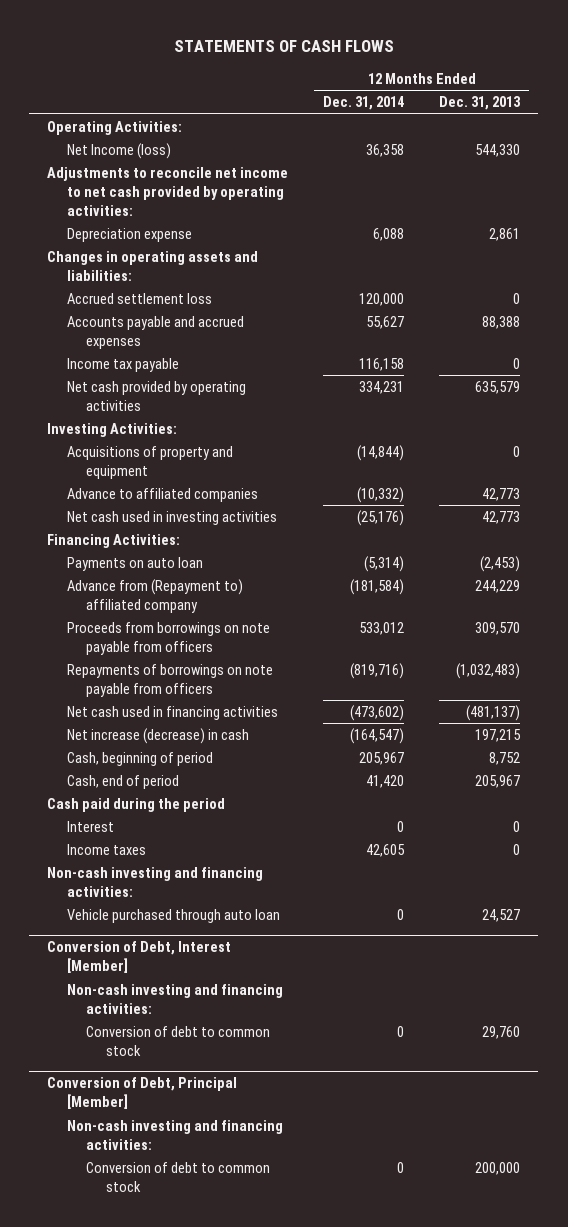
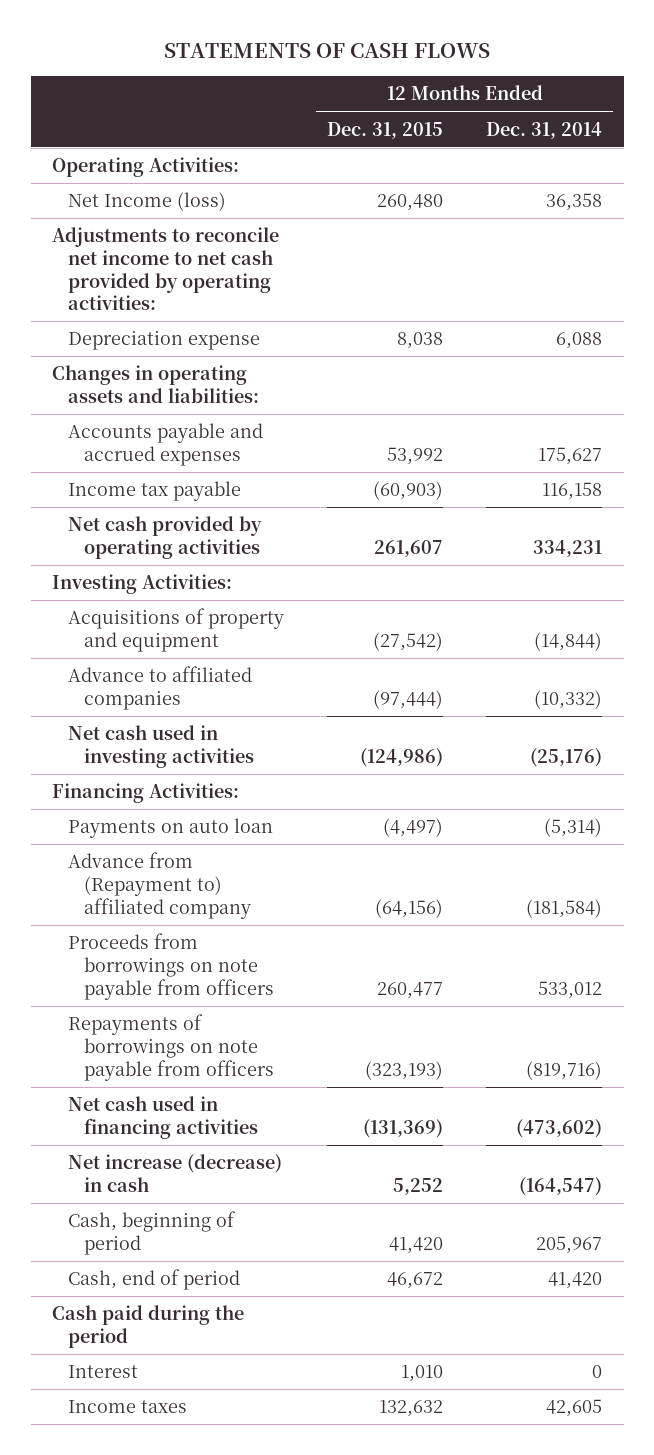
[439,96,522,111] Dec. 31, 2013 -> none
none -> [326,121,443,139] Dec. 31, 2015
[66,292,212,304] Accrued settlement loss -> none
[366,315,405,329] 55,627 -> [538,446,603,465] 175,627
[47,866,264,897] Non-cash investing and financing activities: -> none
[66,908,280,923] Vehicle purchased through auto loan -> none
[47,941,232,974] Conversion of Debt, Interest [Member] -> none
[66,983,283,1014] Non-cash investing and financing activities: -> none
[86,1025,271,1056] Conversion of debt to common stock -> none
[47,1077,238,1110] Conversion of Debt, Principal [Member] -> none
[66,1119,283,1150] Non-cash investing and financing activities: -> none
[86,1161,271,1192] Conversion of debt to common stock -> none

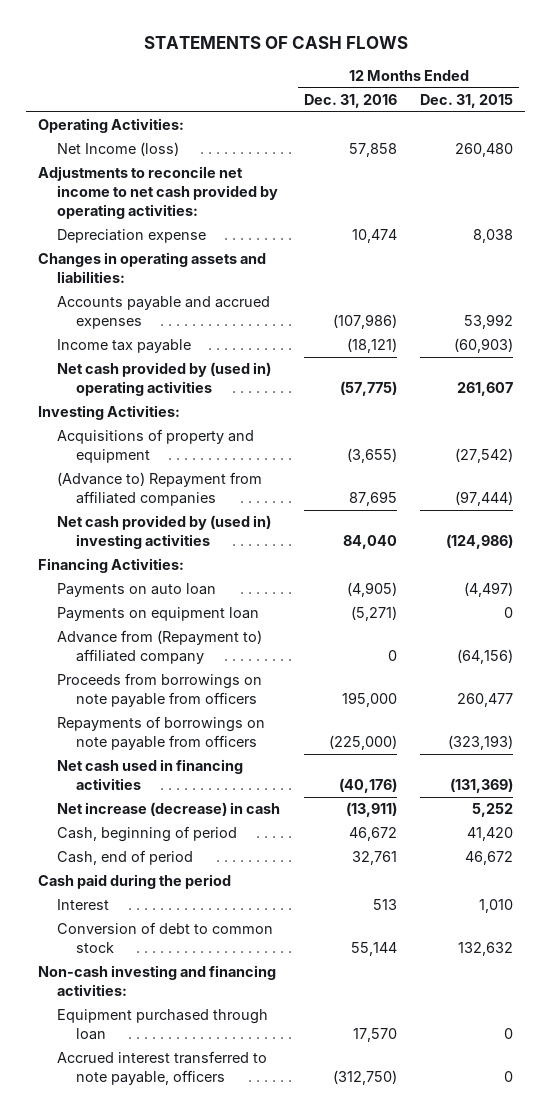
[486,121,603,139] Dec. 31, 2014 -> none
none -> [303,94,397,109] Dec. 31, 2016
[67,516,262,559] Net cash provided by operating activities -> [57,362,272,397] Net cash provided by (used in) operating activities
[67,666,252,710] Advance to affiliated companies -> [57,472,263,507] (Advance to) Repayment from affiliated companies
[67,725,254,768] Net cash used in investing activities -> [57,515,272,550] Net cash provided by (used in) investing activities
none -> [57,607,260,622] Payments on equipment loan
[67,1400,187,1414] Income taxes -> [57,922,274,954] Conversion of debt to common stock
none -> [38,965,277,997] Non-cash investing and financing activities:
none -> [57,1009,269,1041] Equipment purchased through loan
none -> [57,1051,268,1086] Accrued interest transferred to note payable, officers

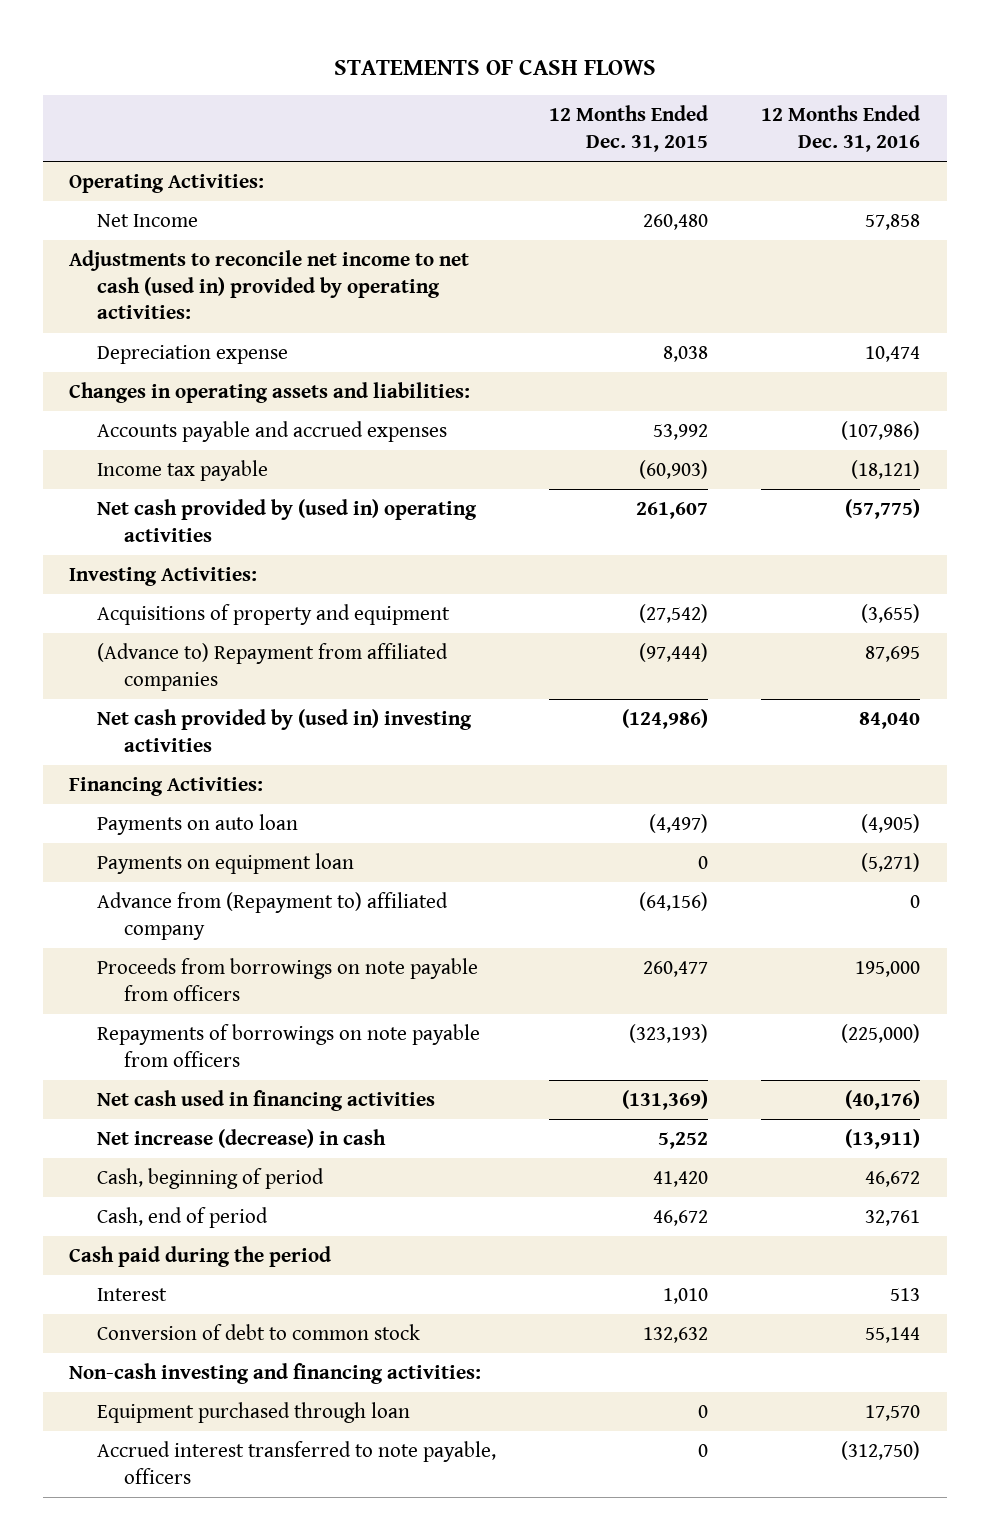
[57,142,180,157] Net Income (loss) -> [96,213,198,227] Net Income
[38,166,279,220] Adjustments to reconcile net income to net cash provided by operating activities: -> [69,249,470,320] Adjustments to reconcile net income to net cash (used in) provided by operating activities:

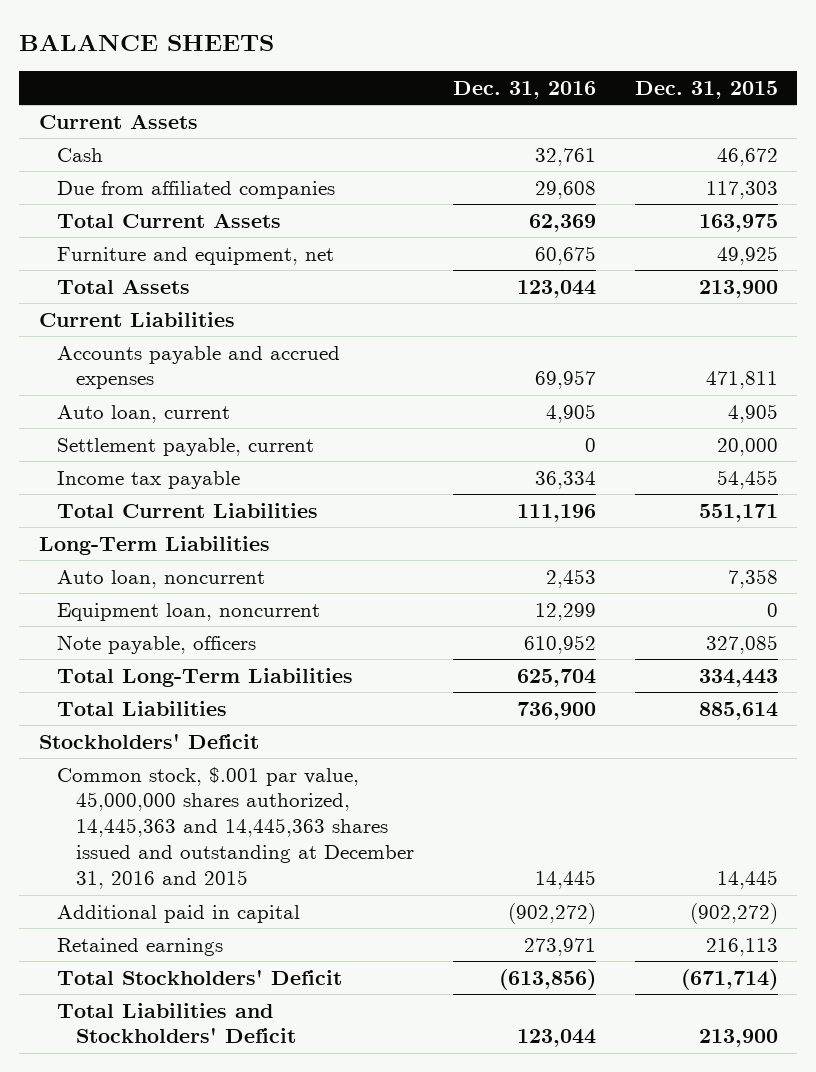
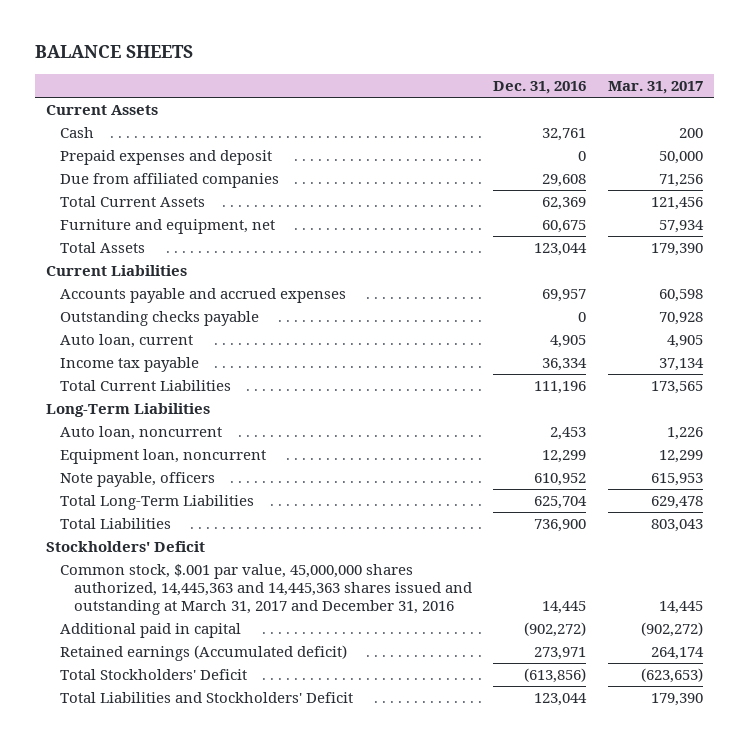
[634,80,778,99] Dec. 31, 2015 -> none
none -> [608,80,704,94] Mar. 31, 2017
none -> [59,150,272,166] Prepaid expenses and deposit
none -> [59,311,259,327] Outstanding checks payable
[57,437,315,456] Settlement payable, current -> none
[57,766,414,890] Common stock, $.001 par value, 45,000,000 shares authorized, 14,445,363 and 14,445,363 shares issued and outstanding at December 31, 2016 and 2015 -> [59,564,472,615] Common stock, $.001 par value, 45,000,000 shares authorized, 14,445,363 and 14,445,363 shares issued and outstanding at March 31, 2017 and December 31, 2016
[57,937,224,956] Retained earnings -> [59,645,347,662] Retained earnings (Accumulated deficit)

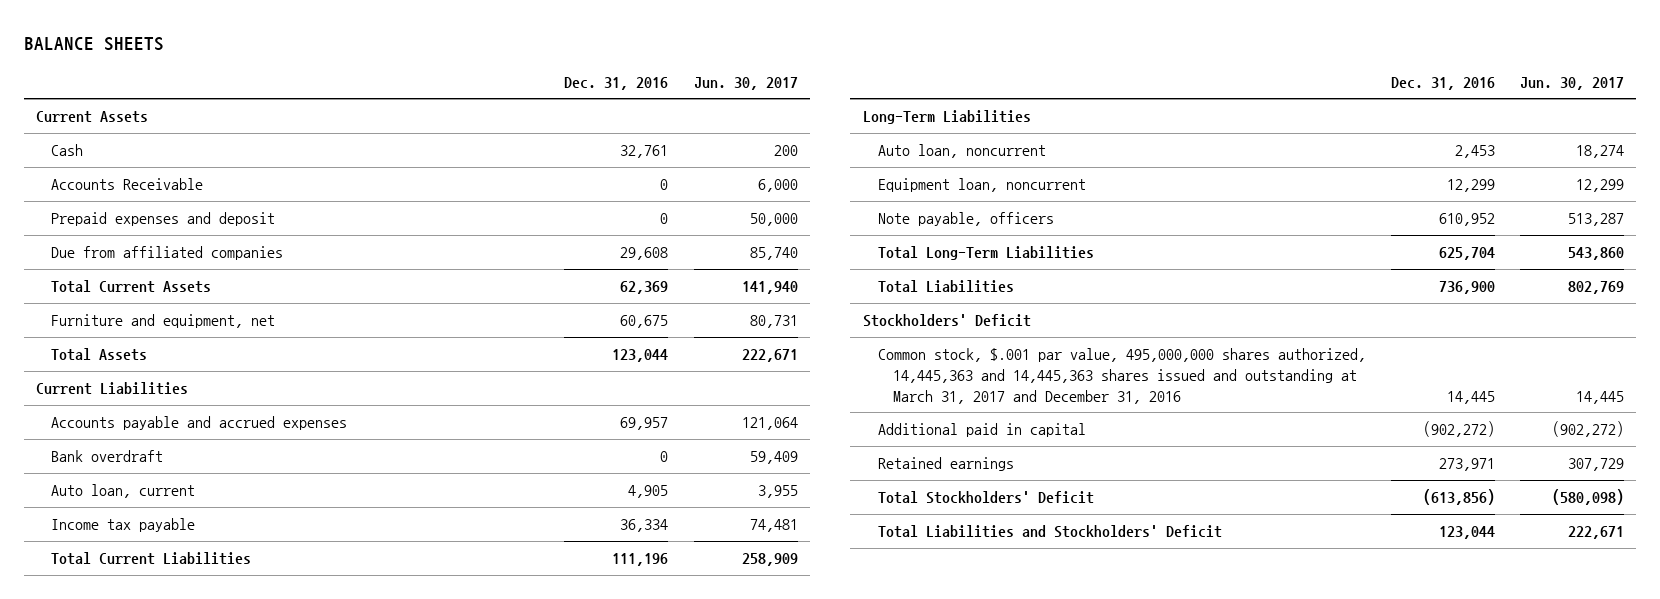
[608,80,704,94] Mar. 31, 2017 -> none
none -> [693,76,798,90] Jun. 30, 2017
none -> [51,177,204,190] Accounts Receivable
[59,311,259,327] Outstanding checks payable -> [51,449,164,462] Bank overdraft
[59,564,472,615] Common stock, $.001 par value, 45,000,000 shares authorized, 14,445,363 and 14,445,363 shares issued and outstanding at March 31, 2017 and December 31, 2016 -> [877,347,1366,404] Common stock, $.001 par value, 495,000,000 shares authorized, 14,445,363 and 14,445,363 shares issued and outstanding at March 31, 2017 and December 31, 2016
[59,645,347,662] Retained earnings (Accumulated deficit) -> [877,456,1014,471] Retained earnings

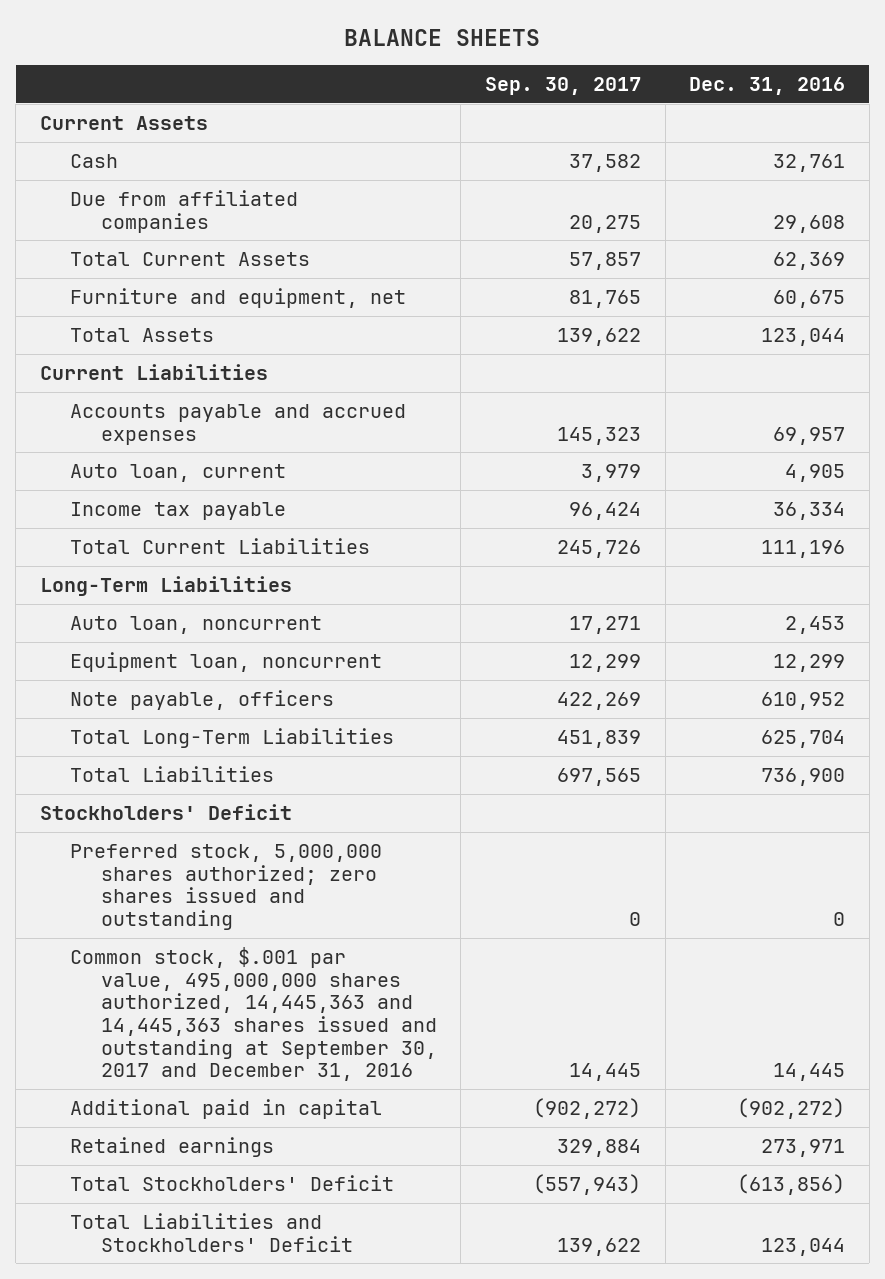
[693,76,798,90] Jun. 30, 2017 -> none
none -> [484,77,641,96] Sep. 30, 2017
[51,177,204,190] Accounts Receivable -> none
[51,211,276,226] Prepaid expenses and deposit -> none
[51,449,164,462] Bank overdraft -> none
none -> [70,843,383,931] Preferred stock, 5,000,000 shares authorized; zero shares issued and outstanding
[877,347,1366,404] Common stock, $.001 par value, 495,000,000 shares authorized, 14,445,363 and 14,445,363 shares issued and outstanding at March 31, 2017 and December 31, 2016 -> [70,946,437,1082] Common stock, $.001 par value, 495,000,000 shares authorized, 14,445,363 and 14,445,363 shares issued and outstanding at September 30, 2017 and December 31, 2016

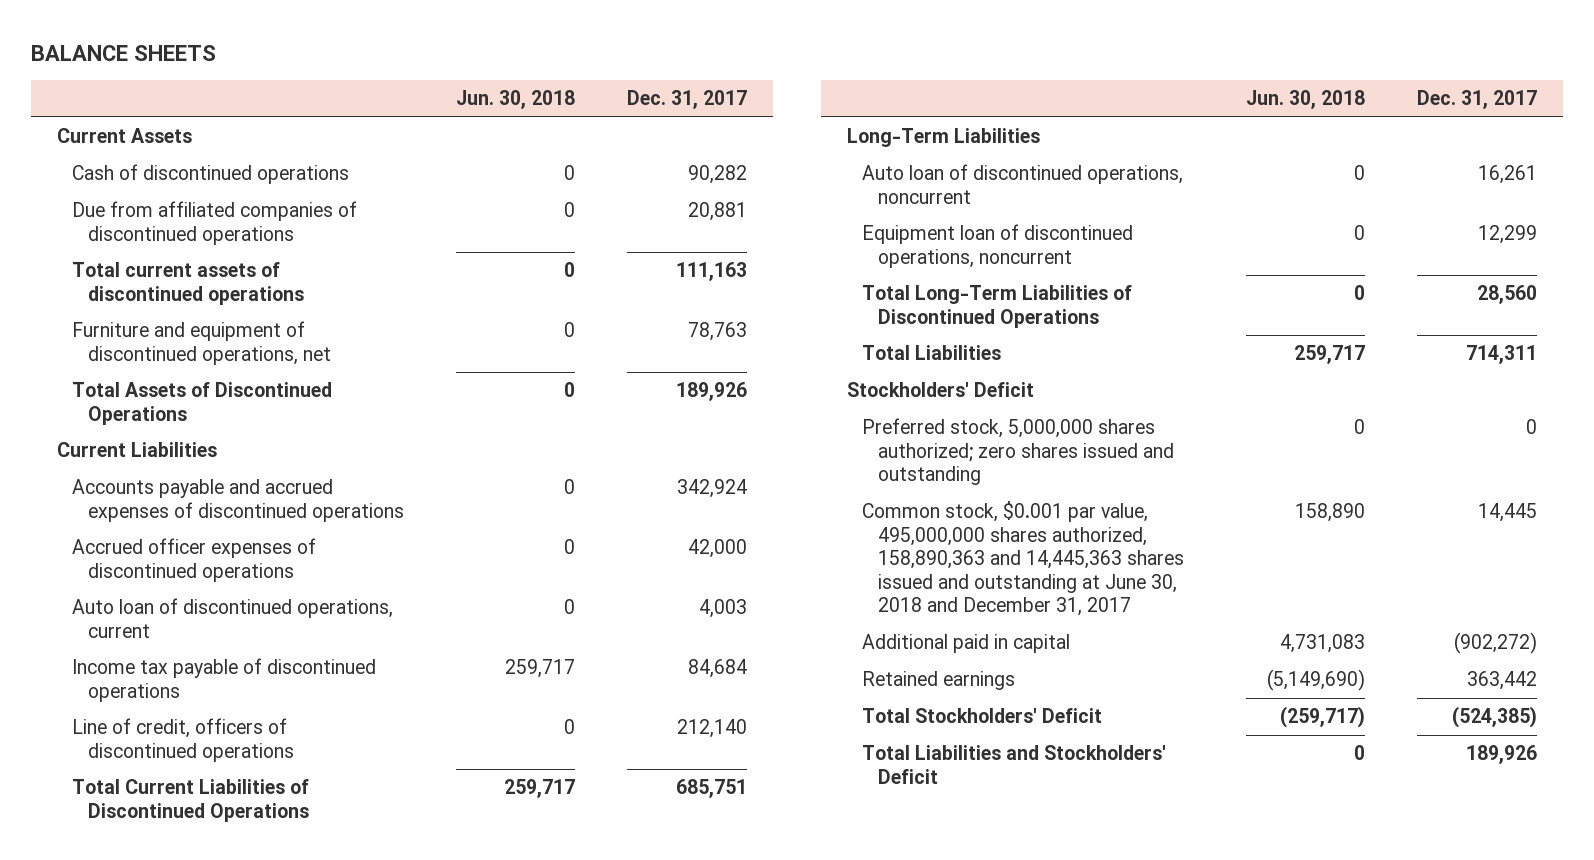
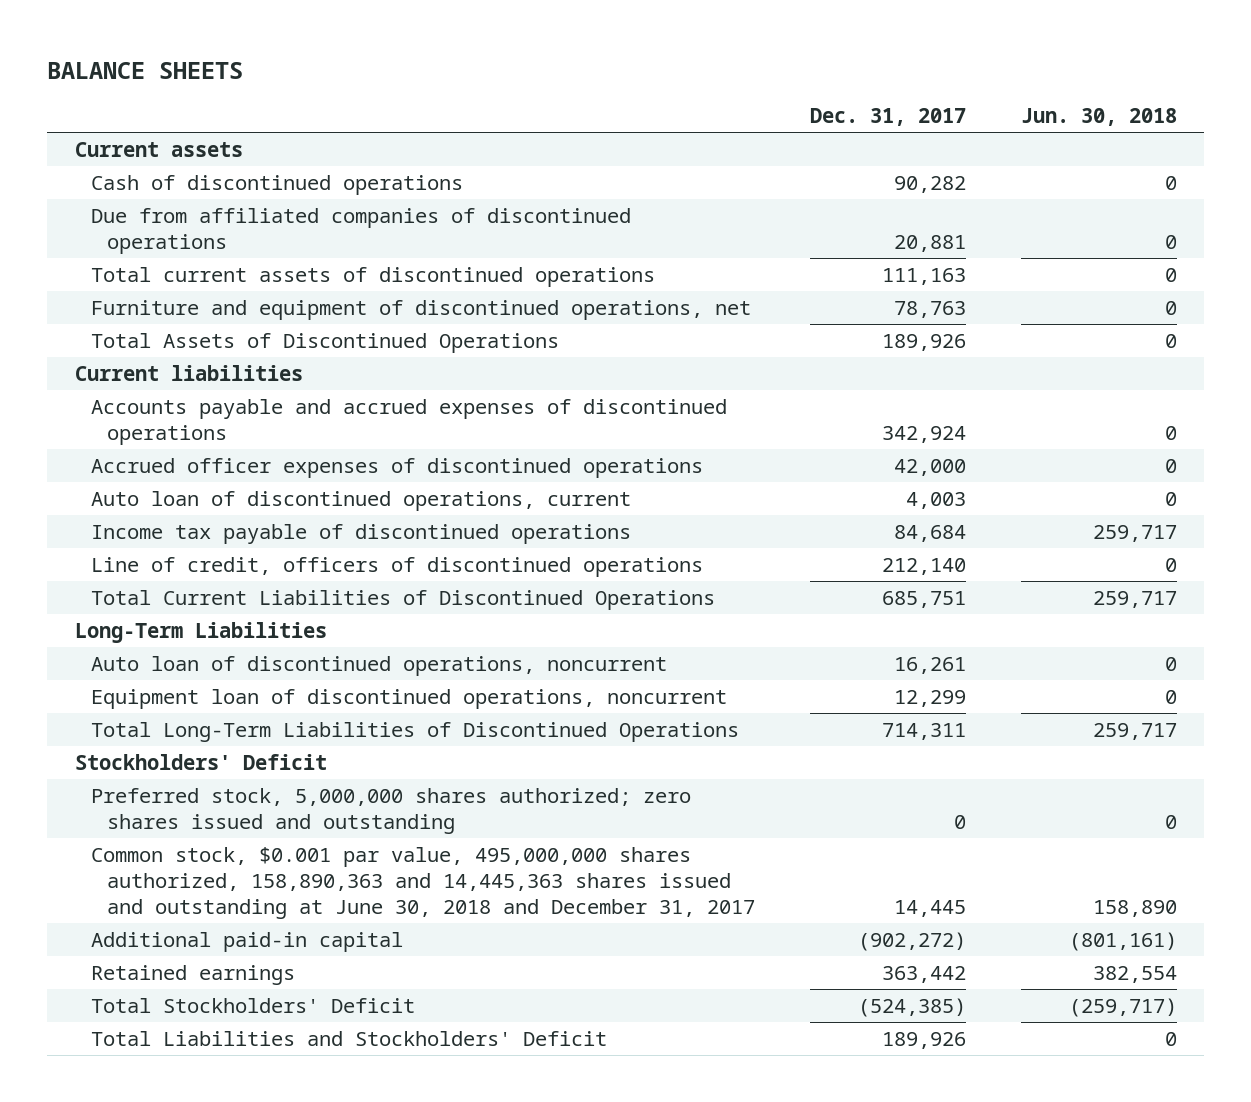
[56,128,192,144] Current Assets -> [74,141,243,157] Current assets
[56,442,217,458] Current Liabilities -> [74,364,303,381] Current liabilities
[862,345,1002,361] Total Liabilities -> none
[1354,285,1366,301] 0 -> [1092,722,1177,740] 259,717
[1476,285,1537,305] 28,560 -> [881,722,966,740] 714,311
[862,634,1071,654] Additional paid in capital -> [90,931,403,952] Additional paid-in capital
[1280,634,1366,654] 4,731,083 -> [1068,931,1177,951] (801,161)
[1267,669,1366,692] (5,149,690) -> [1092,965,1177,983] 382,554

